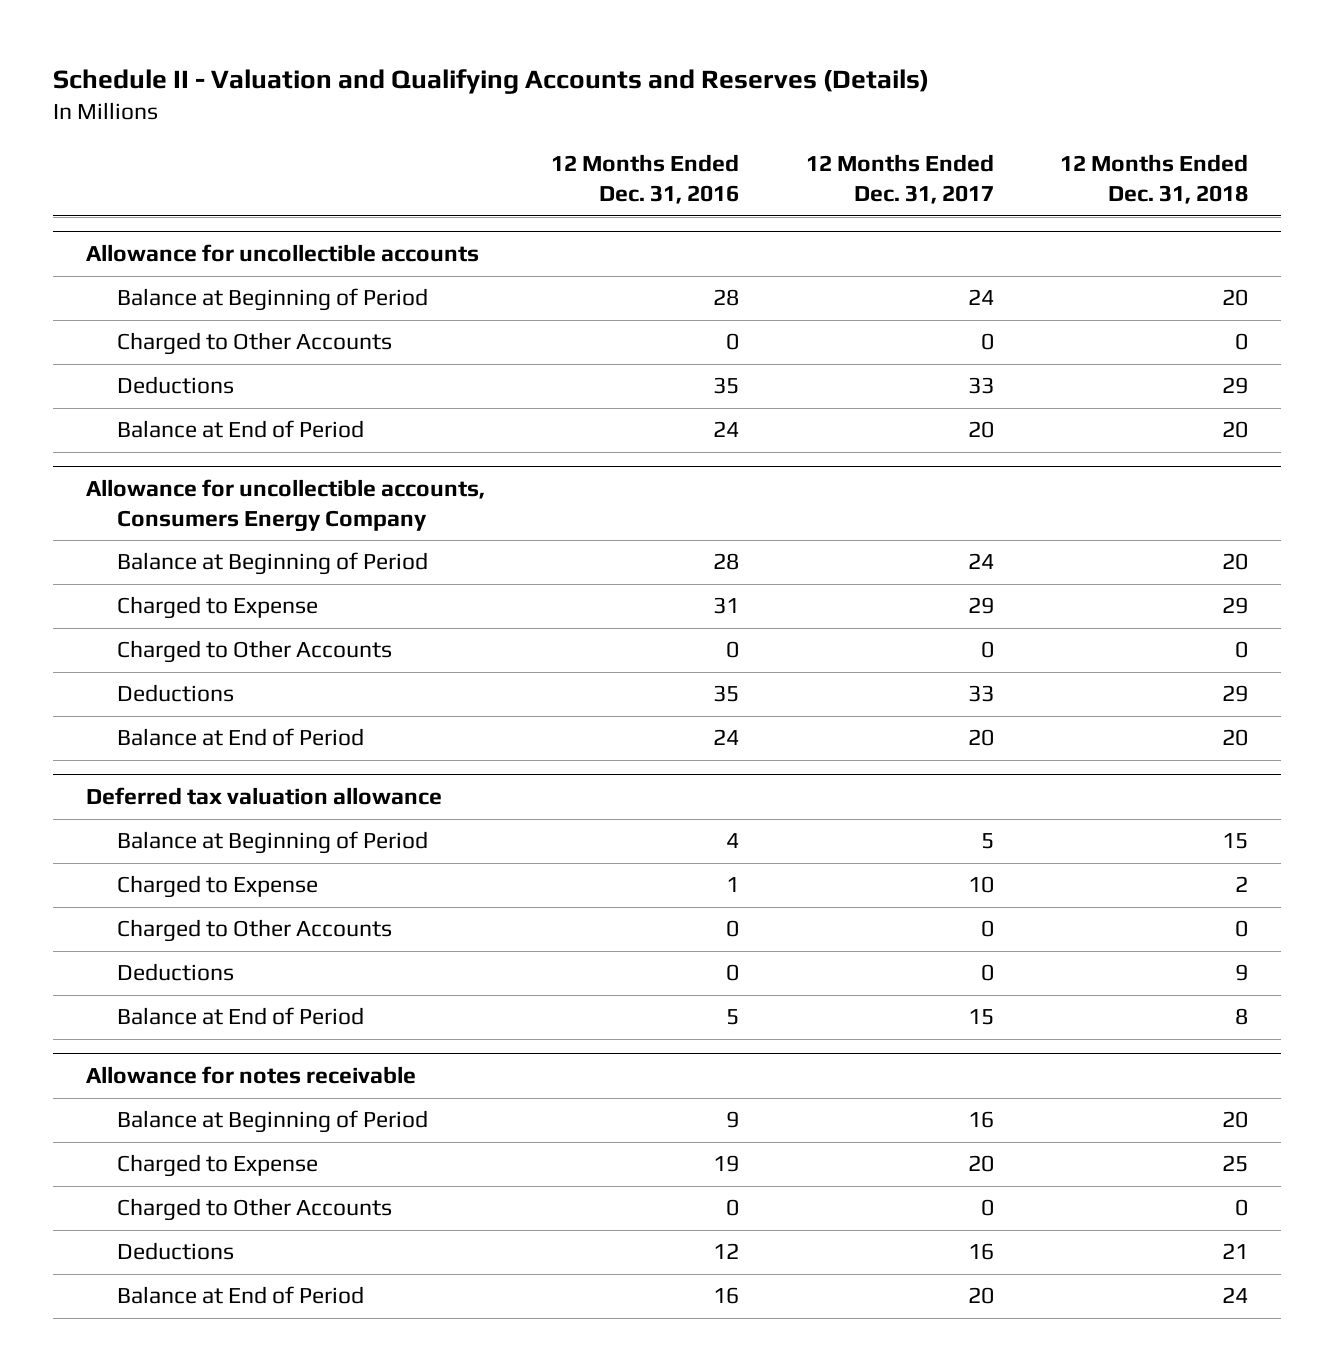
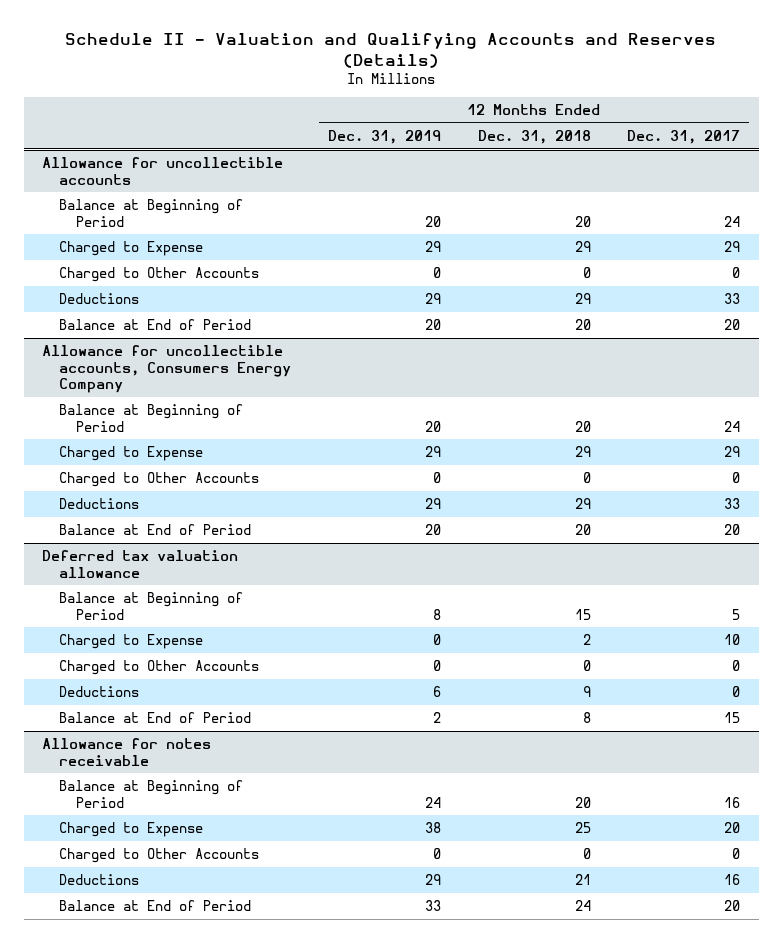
[551,154,740,204] 12 Months Ended Dec. 31, 2016 -> none
none -> [327,129,441,144] Dec. 31, 2019
none -> [59,240,204,256] Charged to Expense

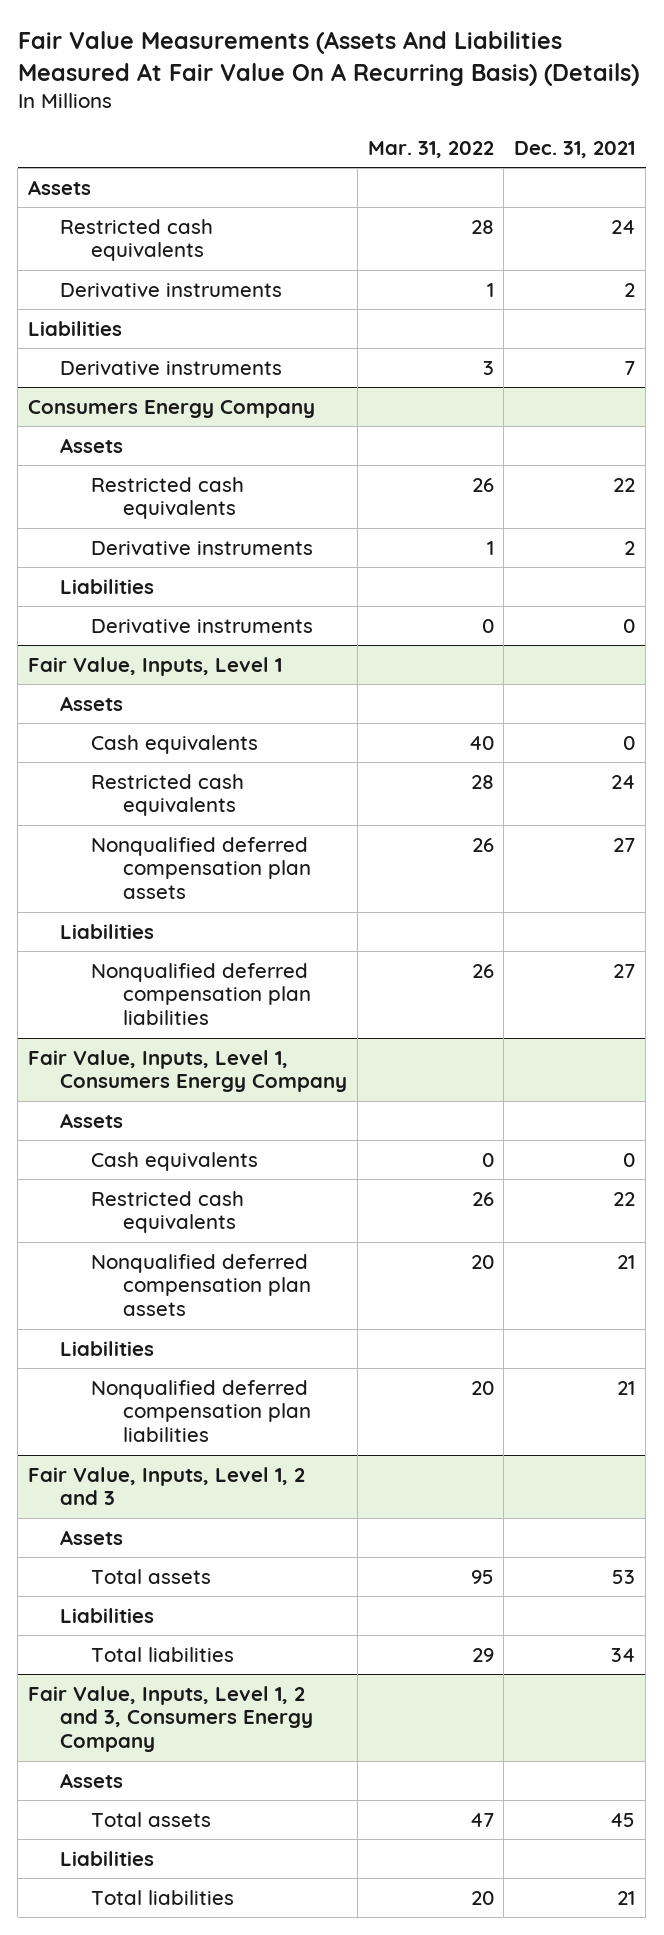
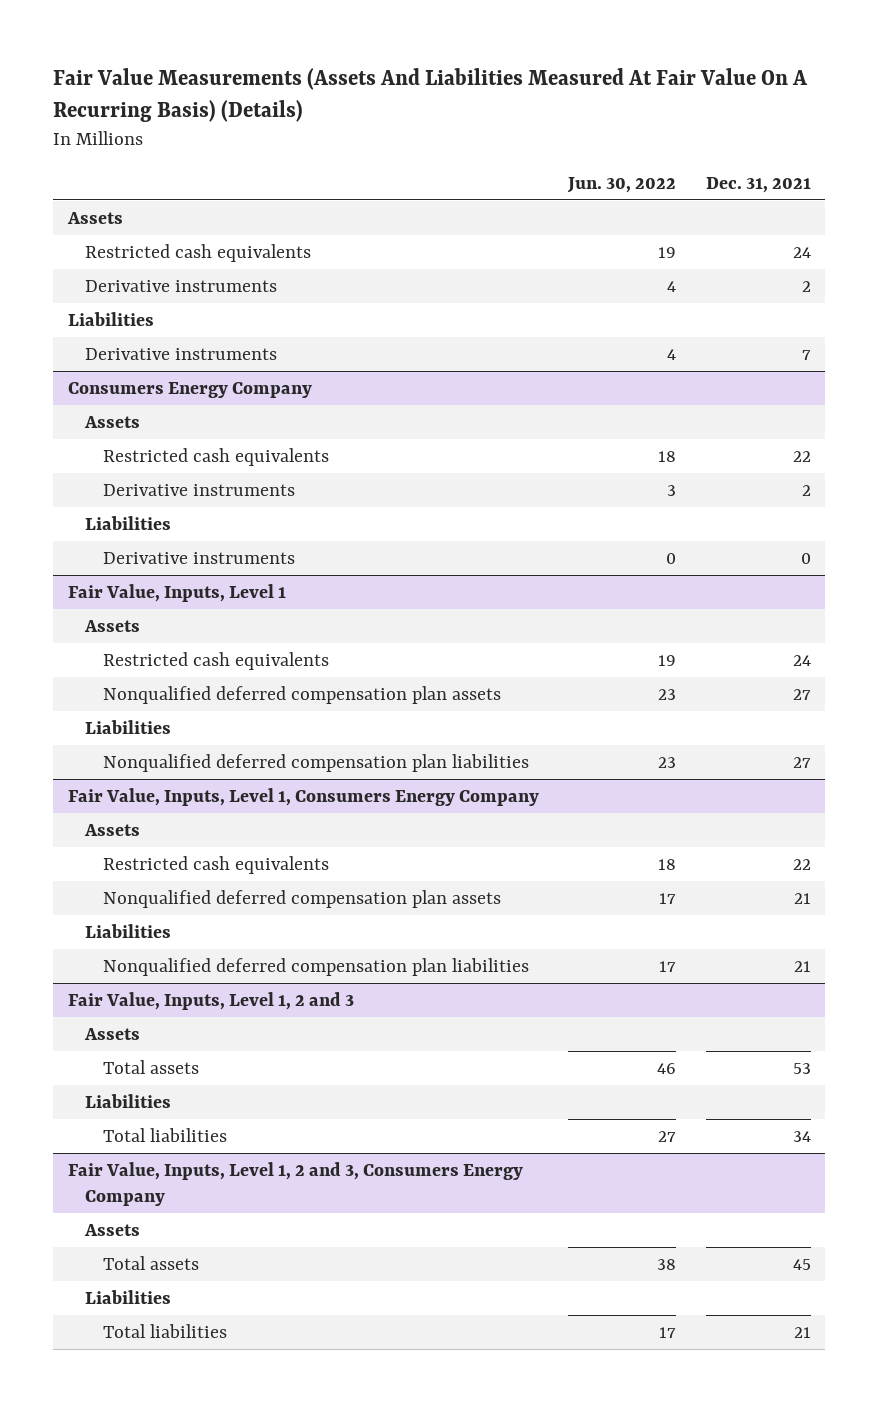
[367,141,494,159] Mar. 31, 2022 -> none
none -> [567,176,677,193] Jun. 30, 2022
[91,734,259,754] Cash equivalents -> none
[91,1151,259,1171] Cash equivalents -> none

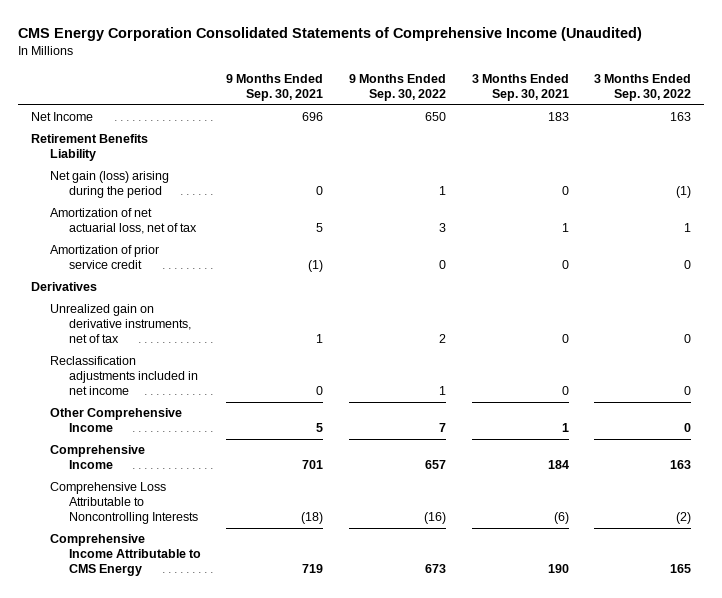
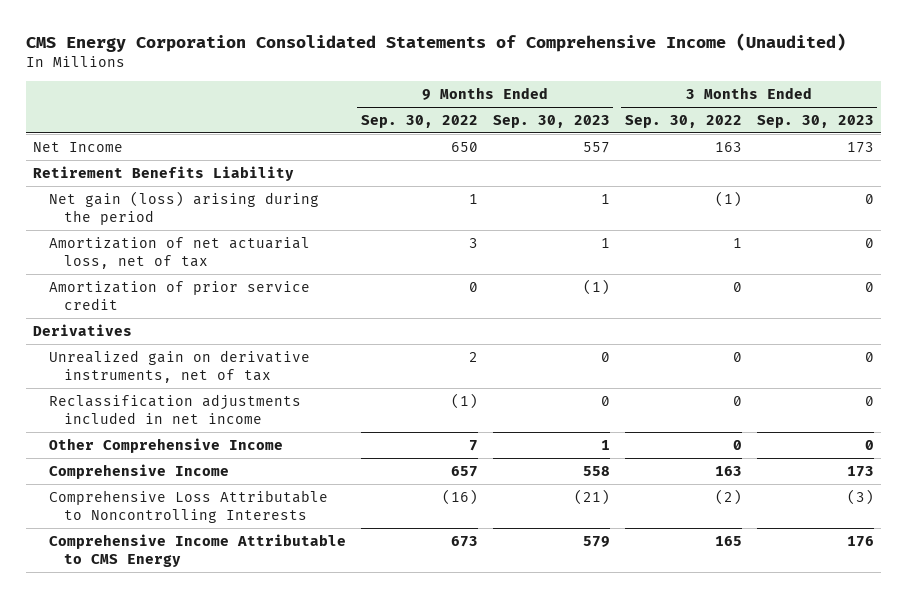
[226,74,324,102] 9 Months Ended Sep. 30, 2021 -> none
[471,74,569,102] 3 Months Ended Sep. 30, 2021 -> none
none -> [492,115,610,129] Sep. 30, 2023
none -> [756,115,874,129] Sep. 30, 2023
[438,386,446,396] 1 -> [450,392,478,409] (1)

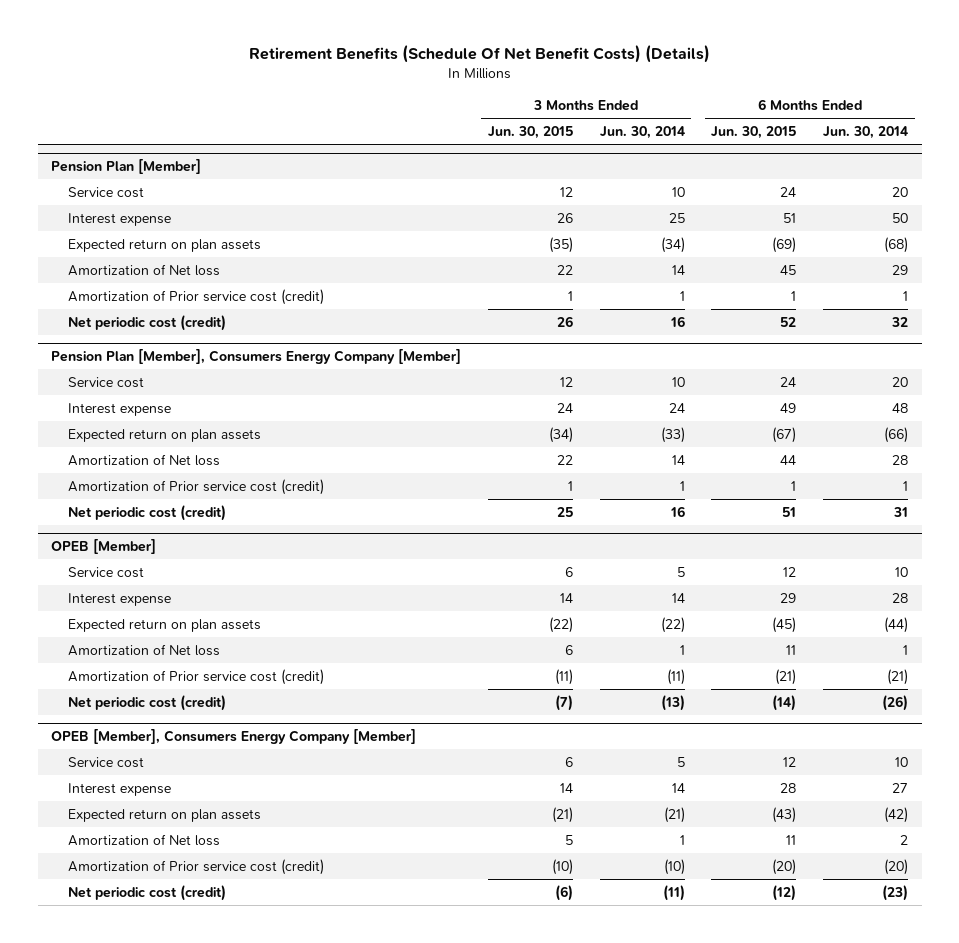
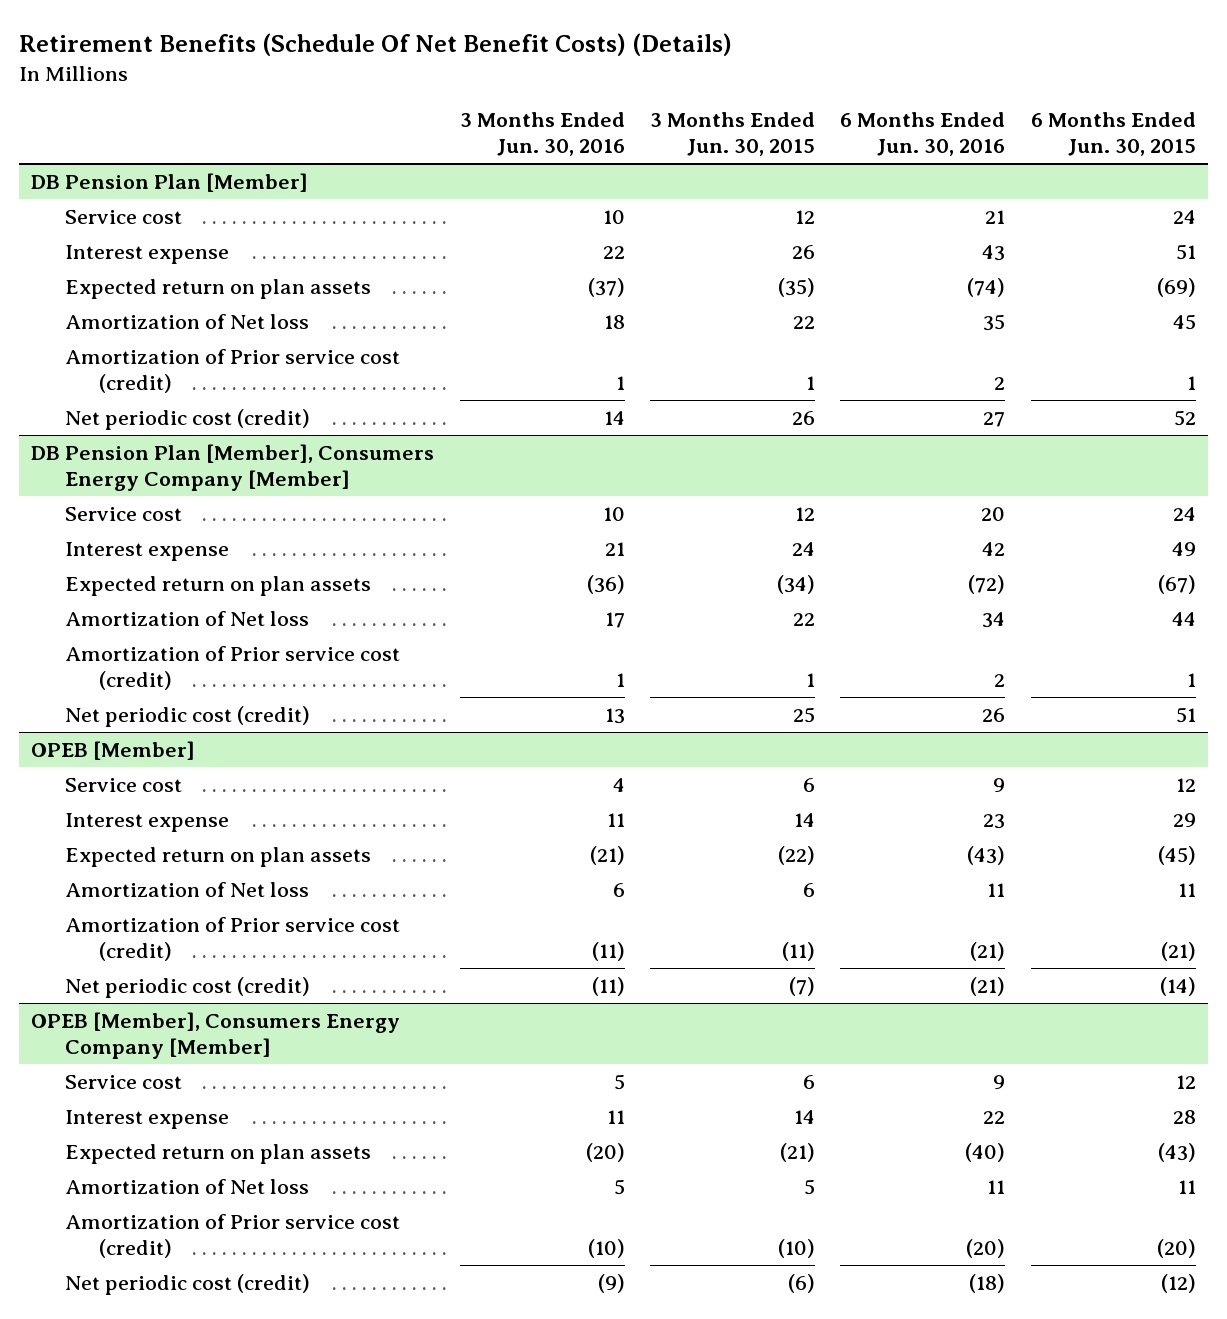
[599,126,685,140] Jun. 30, 2014 -> none
[823,126,909,140] Jun. 30, 2014 -> none
none -> [459,112,625,156] 3 Months Ended Jun. 30, 2016
none -> [840,112,1006,156] 6 Months Ended Jun. 30, 2016
[50,159,201,175] Pension Plan [Member] -> [31,172,309,192] DB Pension Plan [Member]
[50,349,461,365] Pension Plan [Member], Consumers Energy Company [Member] -> [31,443,435,491] DB Pension Plan [Member], Consumers Energy Company [Member]

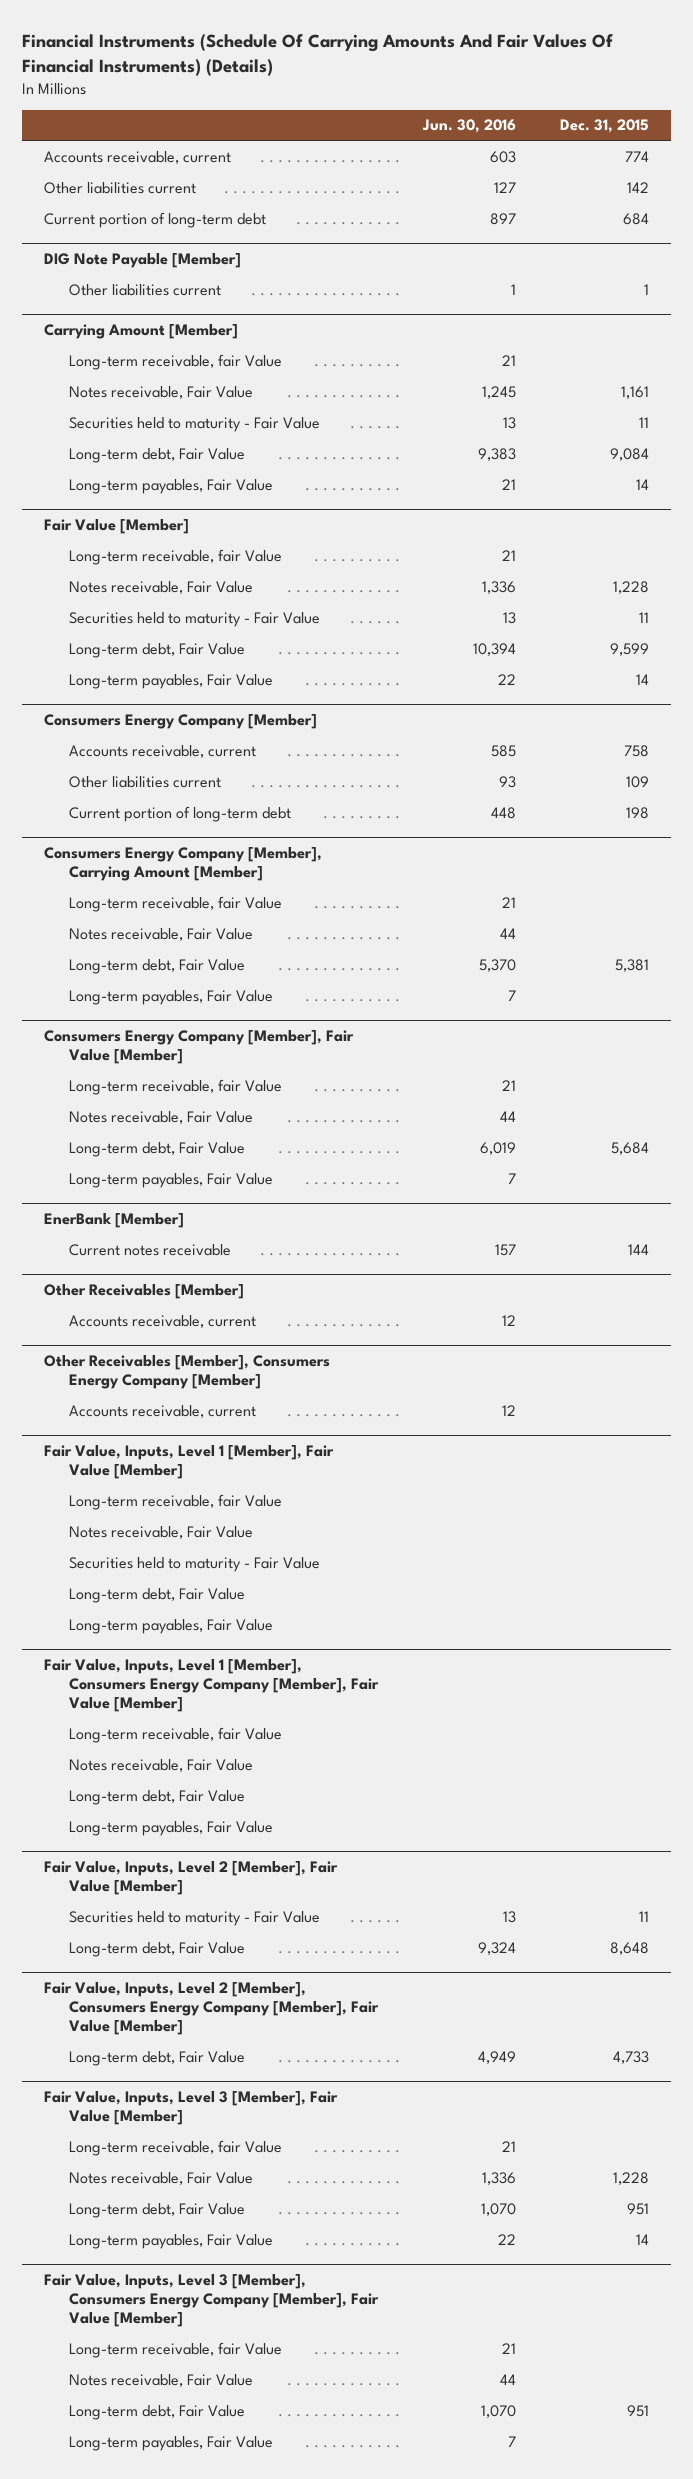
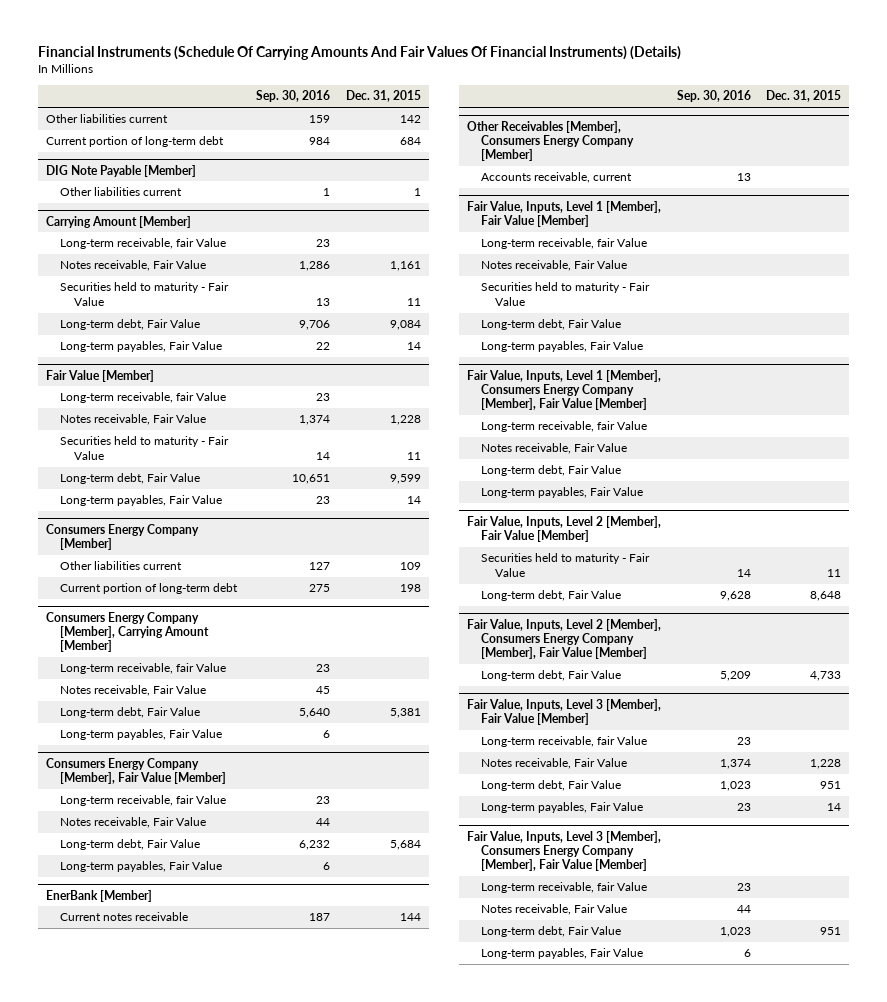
[421,119,516,134] Jun. 30, 2016 -> none
none -> [255,90,330,103] Sep. 30, 2016
[44,150,232,164] Accounts receivable, current -> none
[69,744,257,758] Accounts receivable, current -> none
[44,1284,245,1300] Other Receivables [Member] -> none
[69,1314,257,1328] Accounts receivable, current -> none

